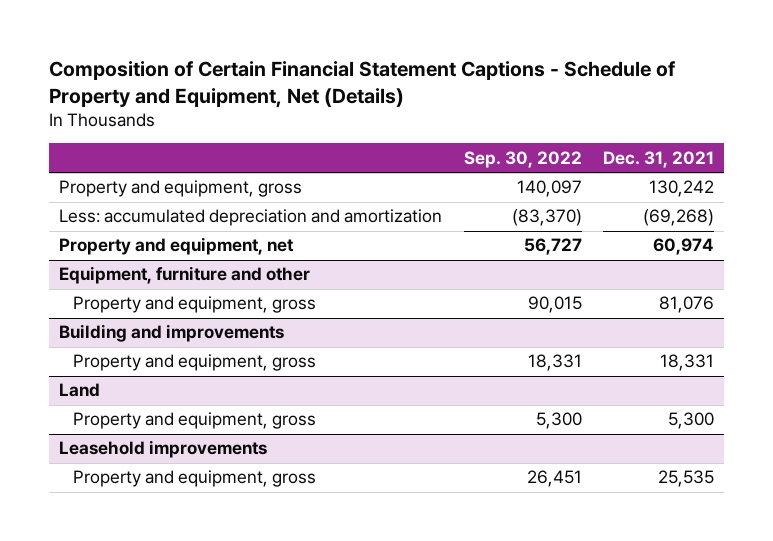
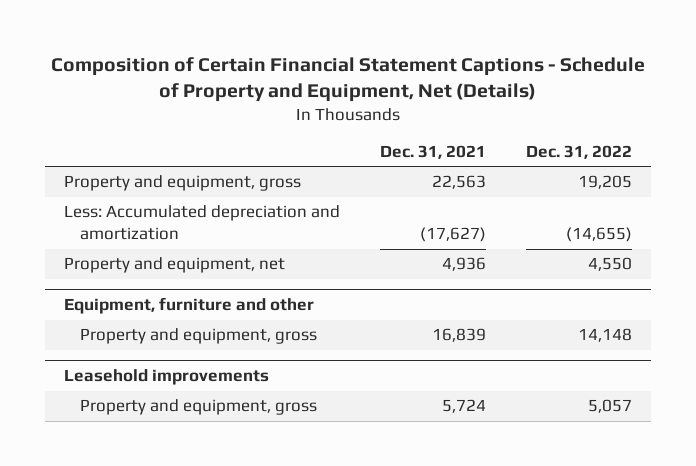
[463,150,582,168] Sep. 30, 2022 -> none
none -> [525,144,632,159] Dec. 31, 2022
[648,180,714,198] 130,242 -> [432,175,487,190] 22,563
[59,209,443,227] Less: accumulated depreciation and amortization -> [64,205,341,241] Less: Accumulated depreciation and amortization
[642,209,714,227] (69,268) -> [420,227,487,243] (17,627)
[652,238,714,256] 60,974 -> [442,257,487,272] 4,936
[59,324,285,343] Building and improvements -> none
[73,354,317,372] Property and equipment, gross -> none
[59,383,101,398] Land -> none
[73,412,317,430] Property and equipment, gross -> none
[658,296,714,314] 81,076 -> [432,328,487,343] 16,839
[657,470,714,488] 25,535 -> [442,399,487,414] 5,724

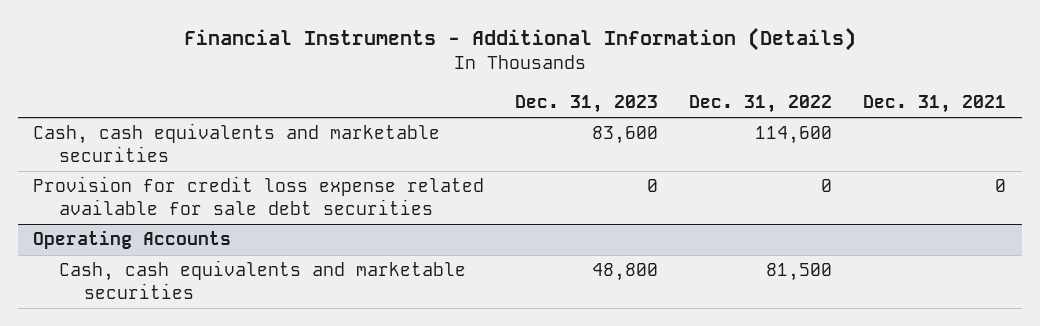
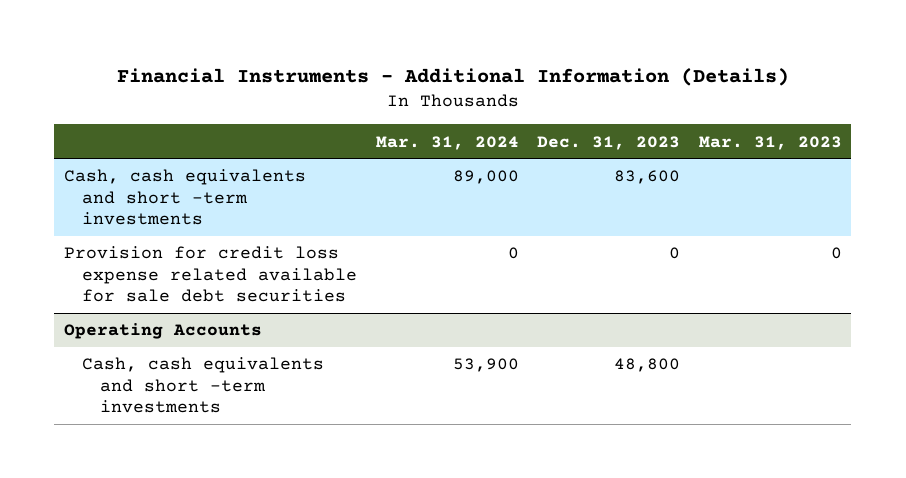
[689,95,833,114] Dec. 31, 2022 -> none
[863,95,1007,114] Dec. 31, 2021 -> none
none -> [375,135,519,150] Mar. 31, 2024
none -> [698,135,842,150] Mar. 31, 2023
[33,123,441,162] Cash, cash equivalents and marketable securities -> [63,169,306,226] Cash, cash equivalents and short -term investments
[58,260,466,299] Cash, cash equivalents and marketable securities -> [81,357,324,414] Cash, cash equivalents and short -term investments

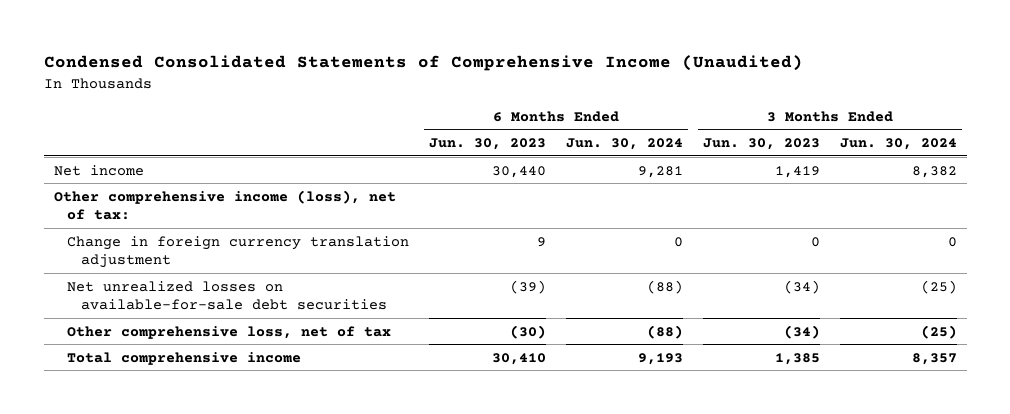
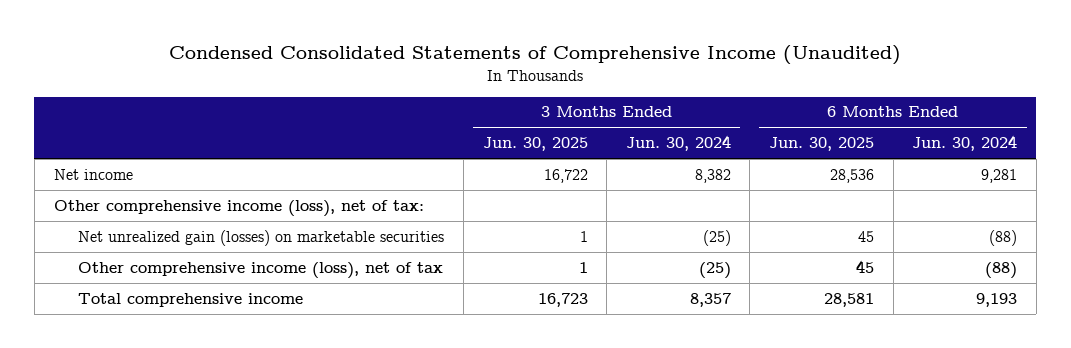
[429,138,547,151] Jun. 30, 2023 -> none
[702,138,820,151] Jun. 30, 2023 -> none
none -> [482,137,588,152] Jun. 30, 2025
none -> [769,137,875,152] Jun. 30, 2025
[67,235,410,269] Change in foreign currency translation adjustment -> none
[67,280,387,311] Net unrealized losses on available-for-sale debt securities -> [78,229,445,246] Net unrealized gain (losses) on marketable securities
[67,325,392,339] Other comprehensive loss, net of tax -> [78,261,444,279] Other comprehensive income (loss), net of tax

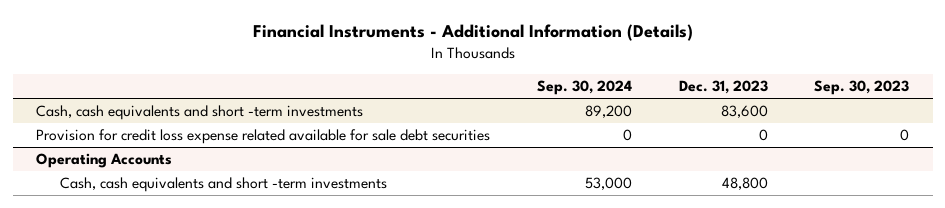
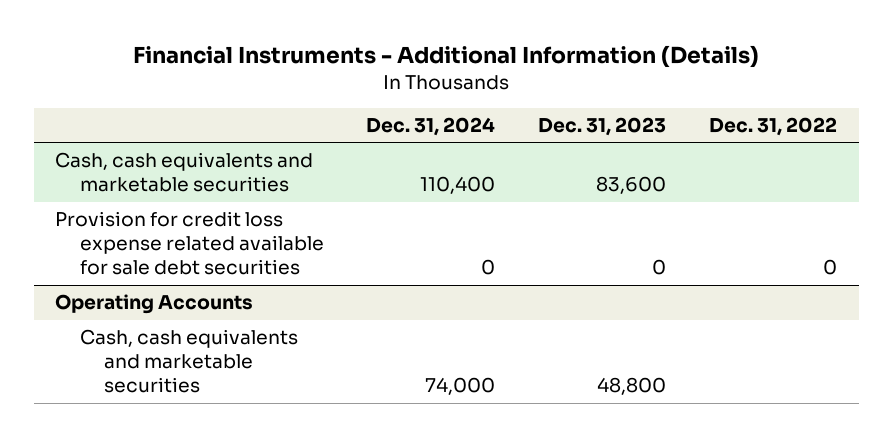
[536,80,632,96] Sep. 30, 2024 -> none
[814,80,910,96] Sep. 30, 2023 -> none
none -> [366,117,496,137] Dec. 31, 2024
none -> [709,117,838,137] Dec. 31, 2022
[35,105,363,121] Cash, cash equivalents and short -term investments -> [55,152,314,193] Cash, cash equivalents and marketable securities
[59,177,387,193] Cash, cash equivalents and short -term investments -> [79,329,298,394] Cash, cash equivalents and marketable securities

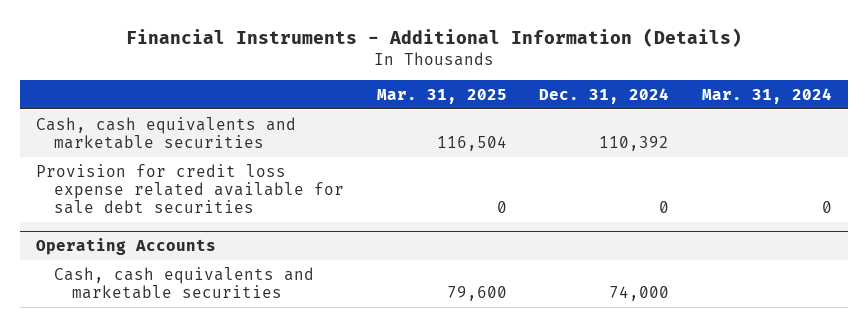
[538,117,667,137] Dec. 31, 2023 -> none
[709,117,838,137] Dec. 31, 2022 -> none
none -> [376,88,507,104] Mar. 31, 2025
none -> [701,87,832,104] Mar. 31, 2024
[420,176,496,195] 110,400 -> [599,135,670,151] 110,392

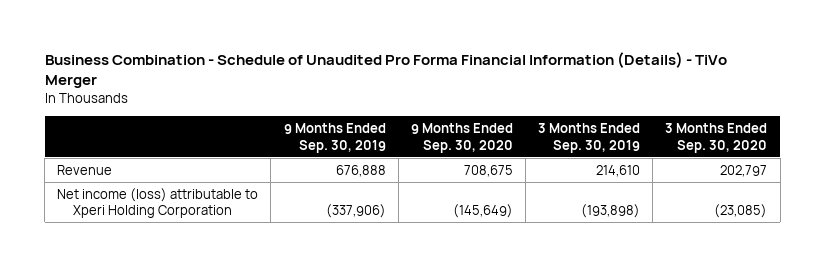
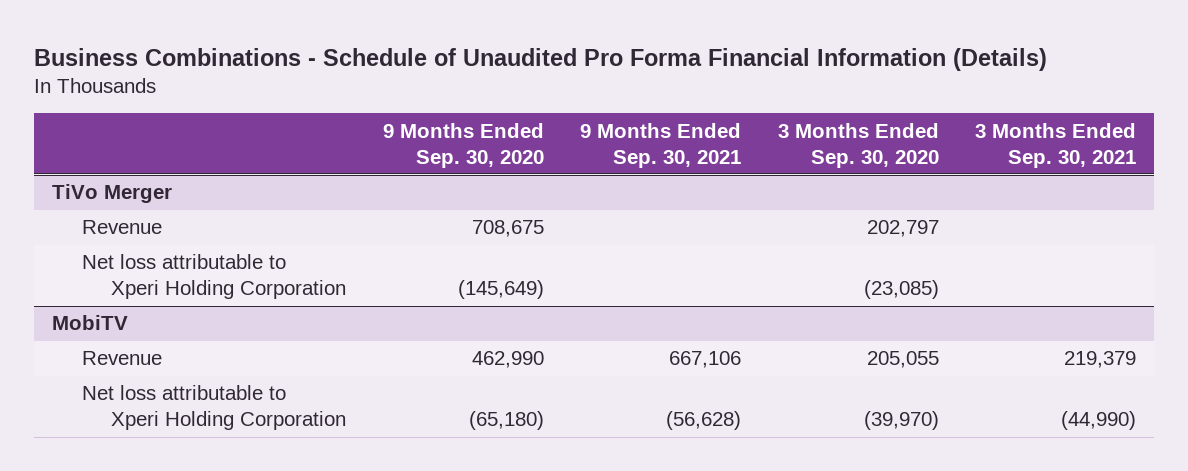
[44,52,727,89] Business Combination - Schedule of Unaudited Pro Forma Financial Information (Details) - TiVo Merger -> [33,47,1047,71] Business Combinations - Schedule of Unaudited Pro Forma Financial Information (Details)
[283,123,386,153] 9 Months Ended Sep. 30, 2019 -> none
[538,123,641,153] 3 Months Ended Sep. 30, 2019 -> none
none -> [580,122,742,168] 9 Months Ended Sep. 30, 2021
none -> [975,122,1137,168] 3 Months Ended Sep. 30, 2021
none -> [52,184,173,204] TiVo Merger
[57,187,259,219] Net income (loss) attributable to Xperi Holding Corporation -> [81,254,347,300] Net loss attributable to Xperi Holding Corporation
none -> [52,315,129,331] MobiTV
none -> [81,351,162,366] Revenue
none -> [81,385,347,431] Net loss attributable to Xperi Holding Corporation

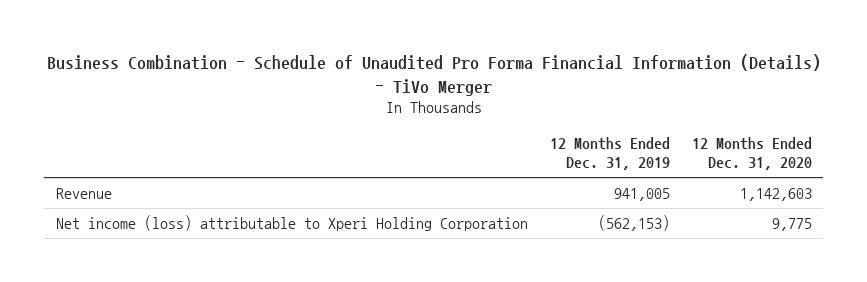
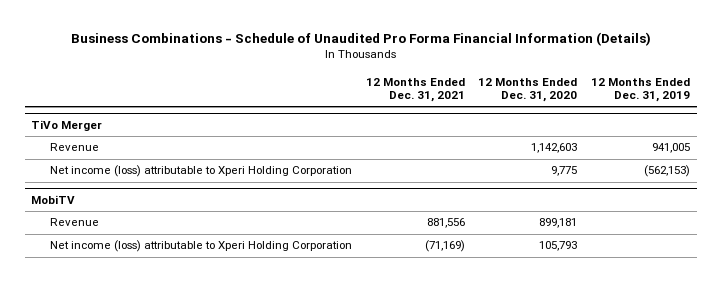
[46,54,821,96] Business Combination - Schedule of Unaudited Pro Forma Financial Information (Details) - TiVo Merger -> [70,31,651,46] Business Combinations - Schedule of Unaudited Pro Forma Financial Information (Details)
none -> [365,77,465,103] 12 Months Ended Dec. 31, 2021
none -> [31,120,103,132] TiVo Merger
none -> [31,195,76,205] MobiTV
none -> [49,218,99,227] Revenue
none -> [49,240,352,253] Net income (loss) attributable to Xperi Holding Corporation

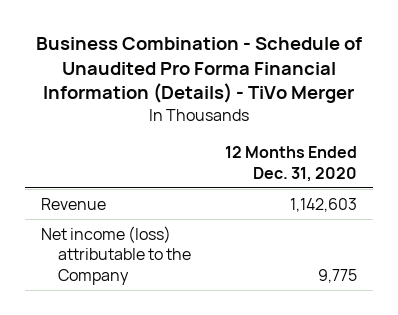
[70,31,651,46] Business Combinations - Schedule of Unaudited Pro Forma Financial Information (Details) -> [36,36,363,104] Business Combination - Schedule of Unaudited Pro Forma Financial Information (Details) - TiVo Merger
[365,77,465,103] 12 Months Ended Dec. 31, 2021 -> none
[591,77,691,103] 12 Months Ended Dec. 31, 2019 -> none
[31,120,103,132] TiVo Merger -> none
[31,195,76,205] MobiTV -> none
[49,218,99,227] Revenue -> none
[49,240,352,253] Net income (loss) attributable to Xperi Holding Corporation -> none
[49,165,352,178] Net income (loss) attributable to Xperi Holding Corporation -> [41,225,192,286] Net income (loss) attributable to the Company

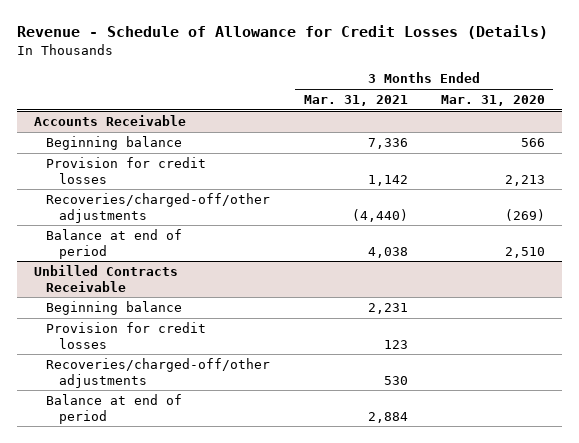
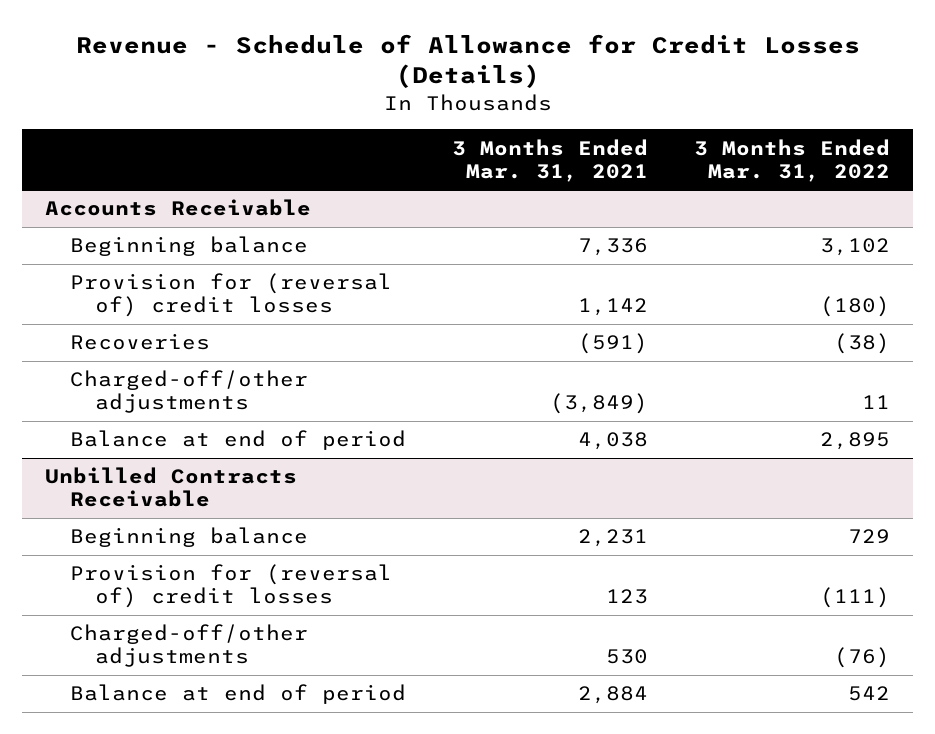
[441,95,546,107] Mar. 31, 2020 -> none
none -> [694,138,891,182] 3 Months Ended Mar. 31, 2022
[46,157,207,184] Provision for credit losses -> [70,273,393,318] Provision for (reversal of) credit losses
none -> [70,333,211,351] Recoveries
[46,193,271,223] Recoveries/charged-off/other adjustments -> [70,370,309,414] Charged-off/other adjustments
[351,208,408,222] (4,440) -> [550,393,649,415] (3,849)
[46,322,207,349] Provision for credit losses -> [70,564,393,609] Provision for (reversal of) credit losses
[46,358,271,388] Recoveries/charged-off/other adjustments -> [70,624,309,668] Charged-off/other adjustments

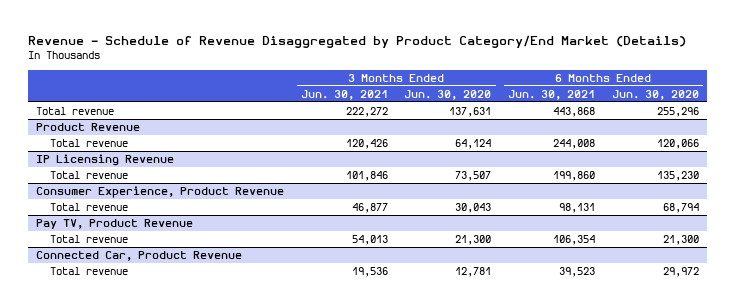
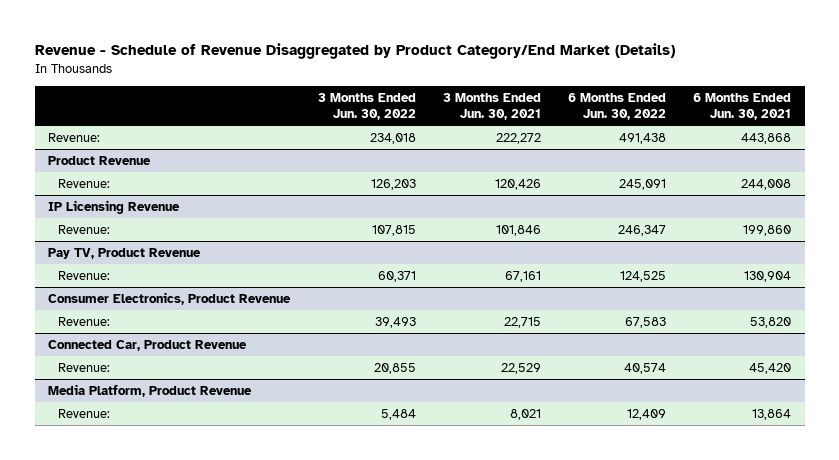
[404,89,492,100] Jun. 30, 2020 -> none
[611,89,699,100] Jun. 30, 2020 -> none
none -> [317,92,416,121] 3 Months Ended Jun. 30, 2022
none -> [567,92,666,121] 6 Months Ended Jun. 30, 2022
[36,107,115,116] Total revenue -> [48,132,101,142] Revenue:
[49,139,128,148] Total revenue -> [57,178,110,188] Revenue:
[36,186,285,199] Consumer Experience, Product Revenue -> none
[49,203,128,212] Total revenue -> none
[49,171,128,180] Total revenue -> [57,224,110,234] Revenue:
[49,235,128,244] Total revenue -> [57,270,110,280] Revenue:
[351,235,388,246] 54,013 -> [504,270,541,282] 67,161
[553,235,596,246] 106,354 -> [744,270,792,282] 130,904
none -> [48,291,292,305] Consumer Electronics, Product Revenue
none -> [57,316,110,326] Revenue:
[49,267,128,276] Total revenue -> [57,362,110,372] Revenue:
[351,267,388,278] 19,536 -> [500,362,541,374] 22,529
[559,267,596,278] 39,523 -> [749,362,792,374] 45,420
none -> [48,383,253,397] Media Platform, Product Revenue
none -> [57,408,110,418] Revenue:

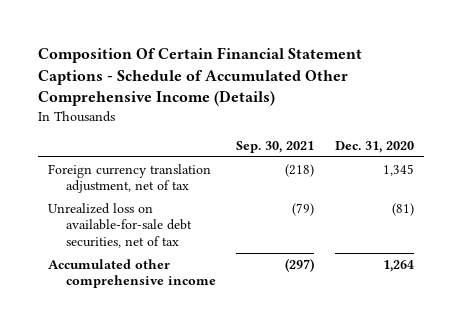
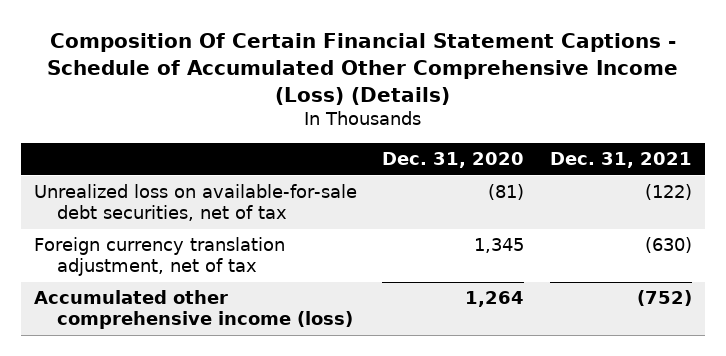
[37,47,362,106] Composition Of Certain Financial Statement Captions - Schedule of Accumulated Other Comprehensive Income (Details) -> [46,32,678,105] Composition Of Certain Financial Statement Captions - Schedule of Accumulated Other Comprehensive Income (Loss) (Details)
[236,141,315,154] Sep. 30, 2021 -> none
none -> [550,151,693,168] Dec. 31, 2021
[47,163,211,194] Foreign currency translation adjustment, net of tax -> [33,237,285,277] Foreign currency translation adjustment, net of tax
[47,258,216,289] Accumulated other comprehensive income -> [33,290,353,330] Accumulated other comprehensive income (loss)

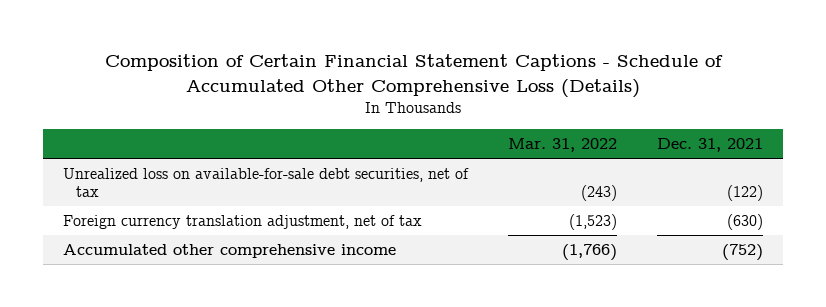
[46,32,678,105] Composition Of Certain Financial Statement Captions - Schedule of Accumulated Other Comprehensive Income (Loss) (Details) -> [104,54,723,98] Composition of Certain Financial Statement Captions - Schedule of Accumulated Other Comprehensive Loss (Details)
[382,151,525,168] Dec. 31, 2020 -> none
none -> [507,137,617,152] Mar. 31, 2022
[33,290,353,330] Accumulated other comprehensive income (loss) -> [62,244,396,259] Accumulated other comprehensive income

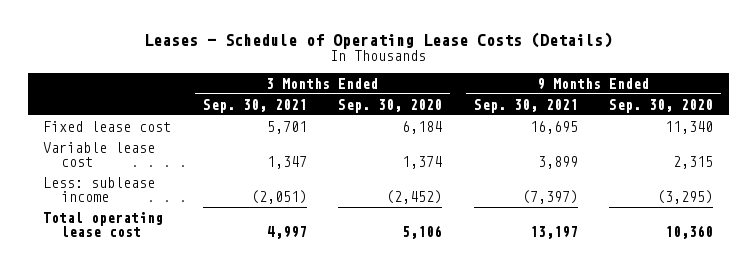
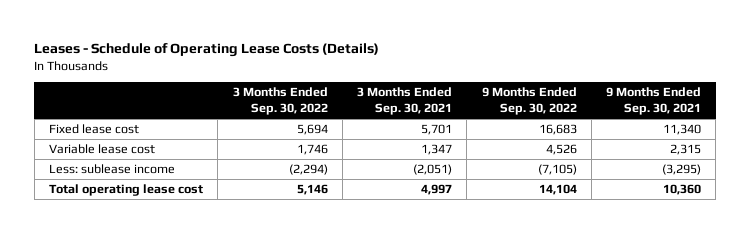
[338,98,443,113] Sep. 30, 2020 -> none
[609,98,714,113] Sep. 30, 2020 -> none
none -> [232,87,328,116] 3 Months Ended Sep. 30, 2022
none -> [481,87,577,116] 9 Months Ended Sep. 30, 2022
[529,120,578,134] 16,695 -> [663,123,702,135] 11,340
[537,156,578,170] 3,899 -> [670,143,702,155] 2,315
[521,190,578,205] (7,397) -> [662,163,702,175] (3,295)
[529,226,578,240] 13,197 -> [663,183,702,195] 10,360

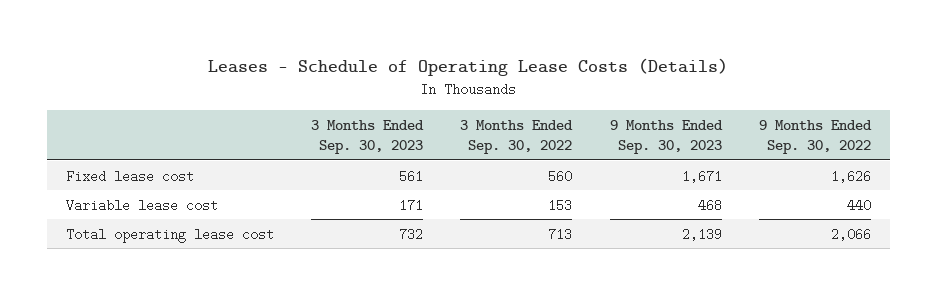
[357,87,453,116] 3 Months Ended Sep. 30, 2021 -> none
[606,87,702,116] 9 Months Ended Sep. 30, 2021 -> none
none -> [311,119,425,154] 3 Months Ended Sep. 30, 2023
none -> [609,119,723,154] 9 Months Ended Sep. 30, 2023
[48,163,175,174] Less: sublease income -> none
[296,123,328,135] 5,694 -> [548,169,573,183] 560
[538,123,577,135] 16,683 -> [831,169,872,183] 1,626
[296,143,328,155] 1,746 -> [548,198,573,212] 153
[545,143,577,155] 4,526 -> [847,198,872,212] 440
[296,183,328,195] 5,146 -> [548,227,573,241] 713
[538,183,577,195] 14,104 -> [831,227,872,241] 2,066

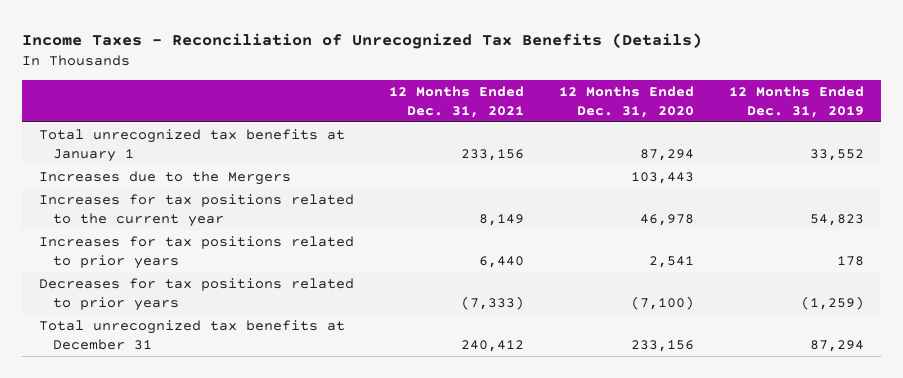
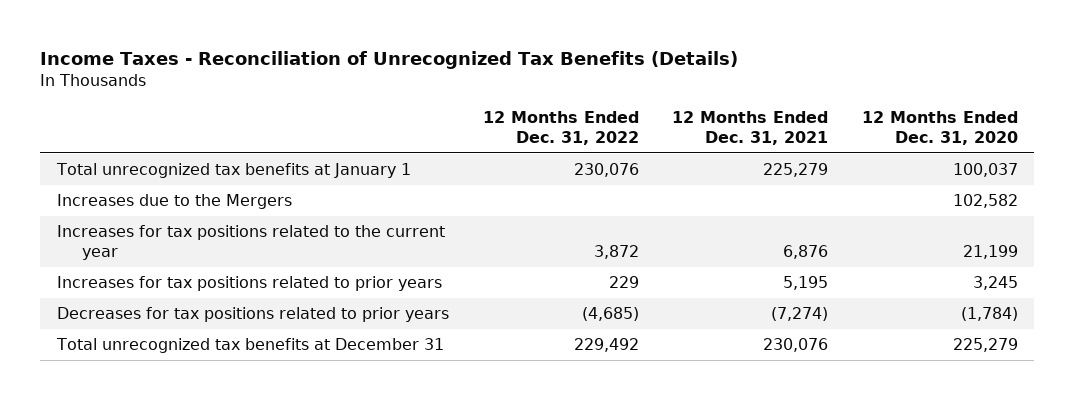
[728,85,864,118] 12 Months Ended Dec. 31, 2019 -> none
none -> [482,111,639,145] 12 Months Ended Dec. 31, 2022
[461,148,525,161] 233,156 -> [763,163,829,178] 225,279
[639,148,694,161] 87,294 -> [952,163,1018,178] 100,037
[630,171,694,184] 103,443 -> [952,194,1018,209] 102,582
[479,213,525,226] 8,149 -> [783,245,829,260] 6,876
[639,213,694,226] 46,978 -> [962,245,1018,260] 21,199
[479,255,525,268] 6,440 -> [783,276,829,291] 5,195
[648,255,694,268] 2,541 -> [972,276,1018,291] 3,245
[461,295,525,310] (7,333) -> [771,307,829,322] (7,274)
[630,295,694,310] (7,100) -> [960,307,1018,322] (1,784)
[461,339,525,352] 240,412 -> [763,338,829,353] 230,076
[630,339,694,352] 233,156 -> [952,338,1018,353] 225,279

